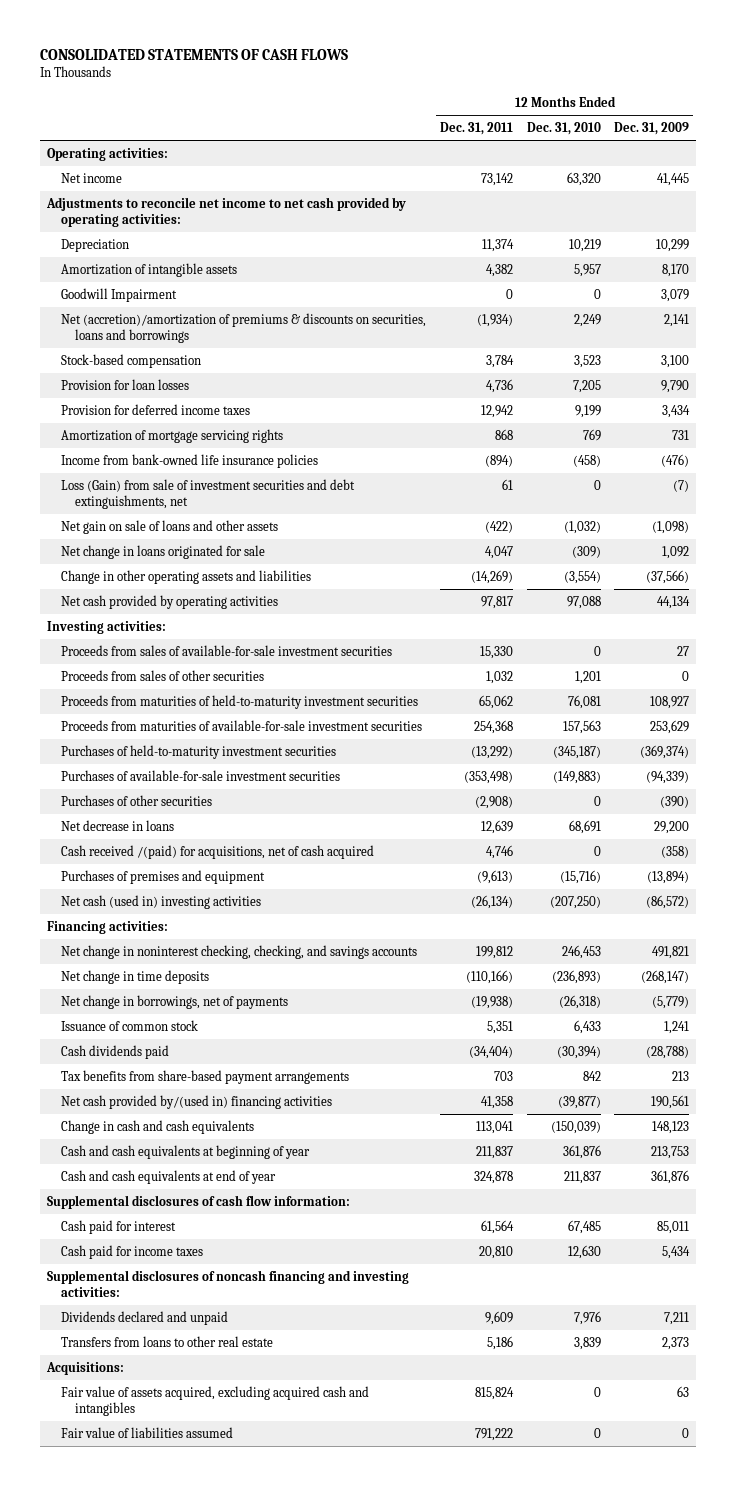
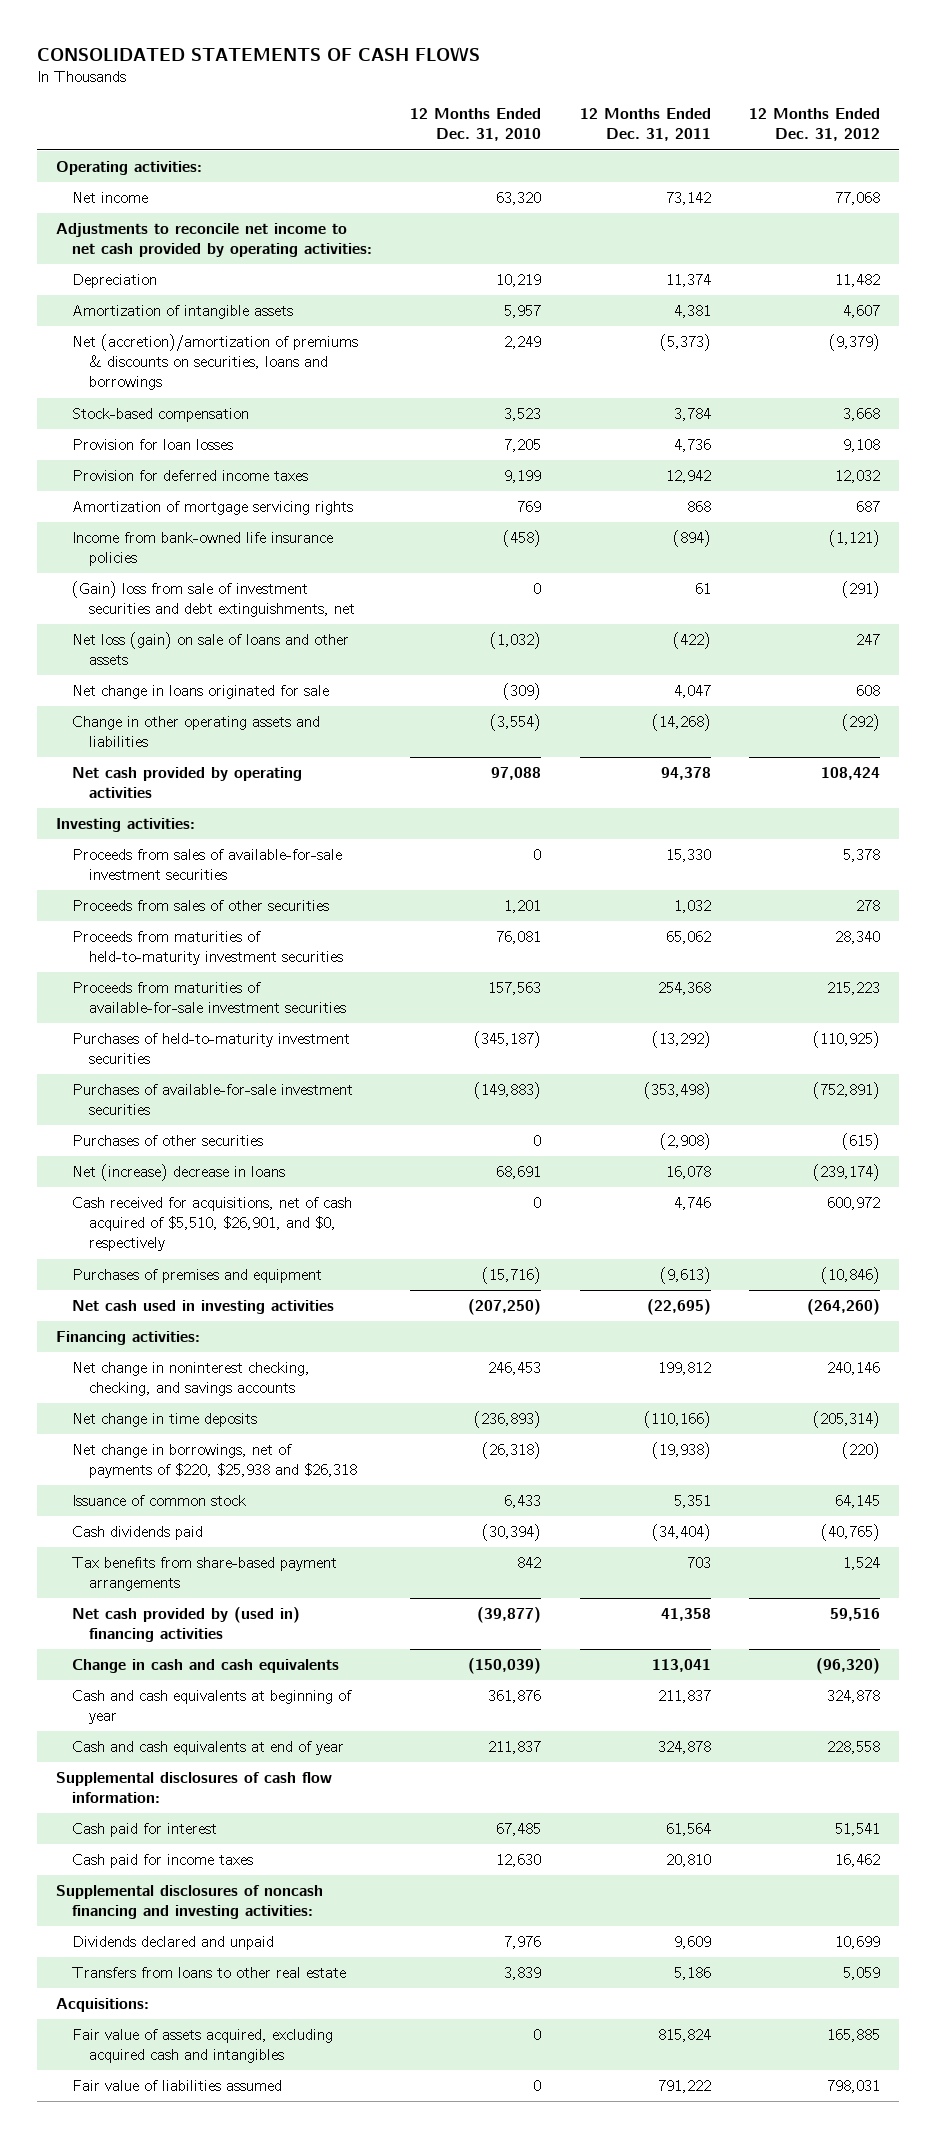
[614,122,690,136] Dec. 31, 2009 -> none
none -> [748,108,880,142] 12 Months Ended Dec. 31, 2012
[60,287,177,302] Goodwill Impairment -> none
[485,263,513,277] 4,382 -> [673,305,711,319] 4,381
[476,313,513,327] (1,934) -> [659,334,711,352] (5,373)
[60,478,355,510] Loss (Gain) from sale of investment securities and debt extinguishments, net -> [72,581,355,618] (Gain) loss from sale of investment securities and debt extinguishments, net
[60,519,278,534] Net gain on sale of loans and other assets -> [72,632,350,666] Net loss (gain) on sale of loans and other assets
[470,569,513,584] (14,269) -> [651,714,711,732] (14,268)
[480,595,513,609] 97,817 -> [660,767,711,781] 94,378
[60,819,174,831] Net decrease in loans -> [72,1164,286,1182] Net (increase) decrease in loans
[480,819,513,834] 12,639 -> [665,1166,711,1180] 16,078
[60,844,374,859] Cash received /(paid) for acquisitions, net of cash acquired -> [72,1197,353,1252] Cash received for acquisitions, net of cash acquired of $5,510, $26,901, and $0, respectively
[60,894,261,909] Net cash (used in) investing activities -> [72,1300,335,1315] Net cash used in investing activities
[470,894,513,909] (26,134) -> [646,1299,711,1316] (22,695)
[60,994,288,1009] Net change in borrowings, net of payments -> [72,1444,357,1479] Net change in borrowings, net of payments of $220, $25,938 and $26,318
[60,1094,332,1109] Net cash provided by/(used in) financing activities -> [72,1607,301,1643] Net cash provided by (used in) financing activities

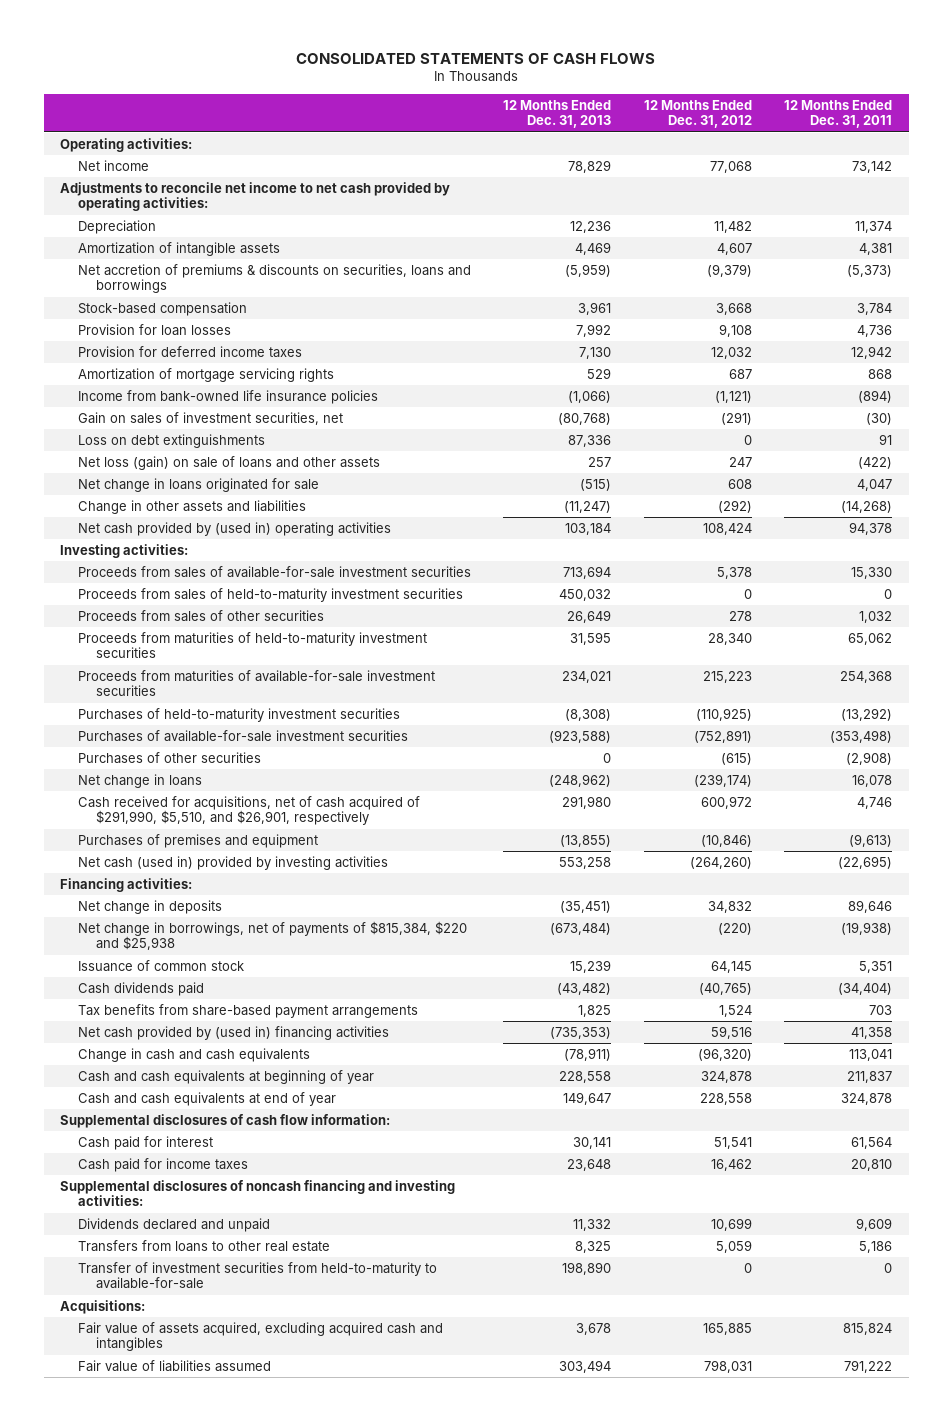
[410,108,542,142] 12 Months Ended Dec. 31, 2010 -> none
none -> [503,100,612,129] 12 Months Ended Dec. 31, 2013
[72,334,359,391] Net (accretion)/amortization of premiums & discounts on securities, loans and borrowings -> [77,263,471,294] Net accretion of premiums & discounts on securities, loans and borrowings
[72,581,355,618] (Gain) loss from sale of investment securities and debt extinguishments, net -> none
none -> [77,411,343,425] Gain on sales of investment securities, net
none -> [77,433,265,448] Loss on debt extinguishments
[72,716,321,748] Change in other operating assets and liabilities -> [77,499,306,514] Change in other assets and liabilities
[72,767,303,799] Net cash provided by operating activities -> [77,521,391,536] Net cash provided by (used in) operating activities
none -> [77,587,463,602] Proceeds from sales of held-to-maturity investment securities
[72,1164,286,1182] Net (increase) decrease in loans -> [77,773,202,788] Net change in loans
[72,1197,353,1252] Cash received for acquisitions, net of cash acquired of $5,510, $26,901, and $0, respectively -> [77,795,420,826] Cash received for acquisitions, net of cash acquired of $291,990, $5,510, and $26,901, respectively
[72,1300,335,1315] Net cash used in investing activities -> [77,855,388,870] Net cash (used in) provided by investing activities
[72,1362,311,1397] Net change in noninterest checking, checking, and savings accounts -> none
[72,1413,258,1428] Net change in time deposits -> [77,899,222,914] Net change in deposits
[643,1411,711,1429] (110,166) -> [848,899,893,913] 89,646
[812,1411,880,1429] (205,314) -> [707,900,752,913] 34,832
[72,1444,357,1479] Net change in borrowings, net of payments of $220, $25,938 and $26,318 -> [77,920,467,951] Net change in borrowings, net of payments of $815,384, $220 and $25,938
none -> [77,1261,437,1290] Transfer of investment securities from held-to-maturity to available-for-sale

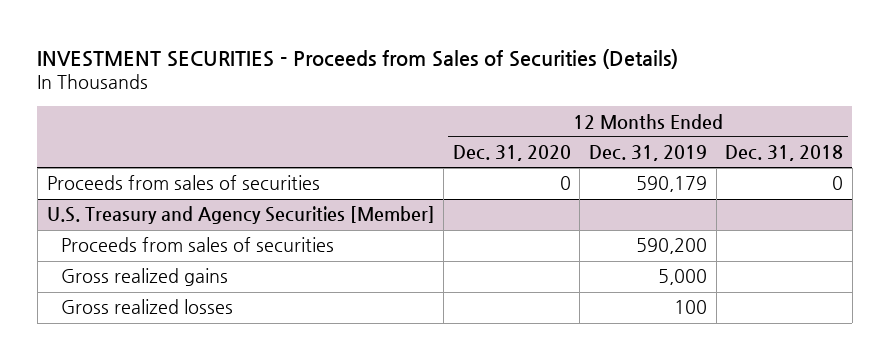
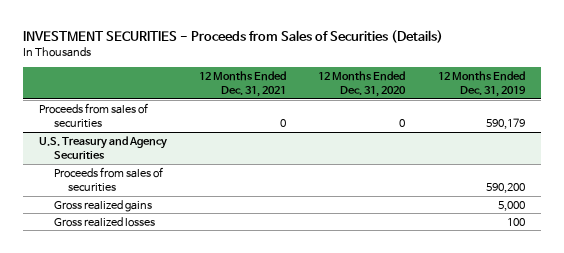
[725,145,844,162] Dec. 31, 2018 -> none
none -> [199,70,287,97] 12 Months Ended Dec. 31, 2021
[46,206,435,225] U.S. Treasury and Agency Securities [Member] -> [39,135,168,161] U.S. Treasury and Agency Securities

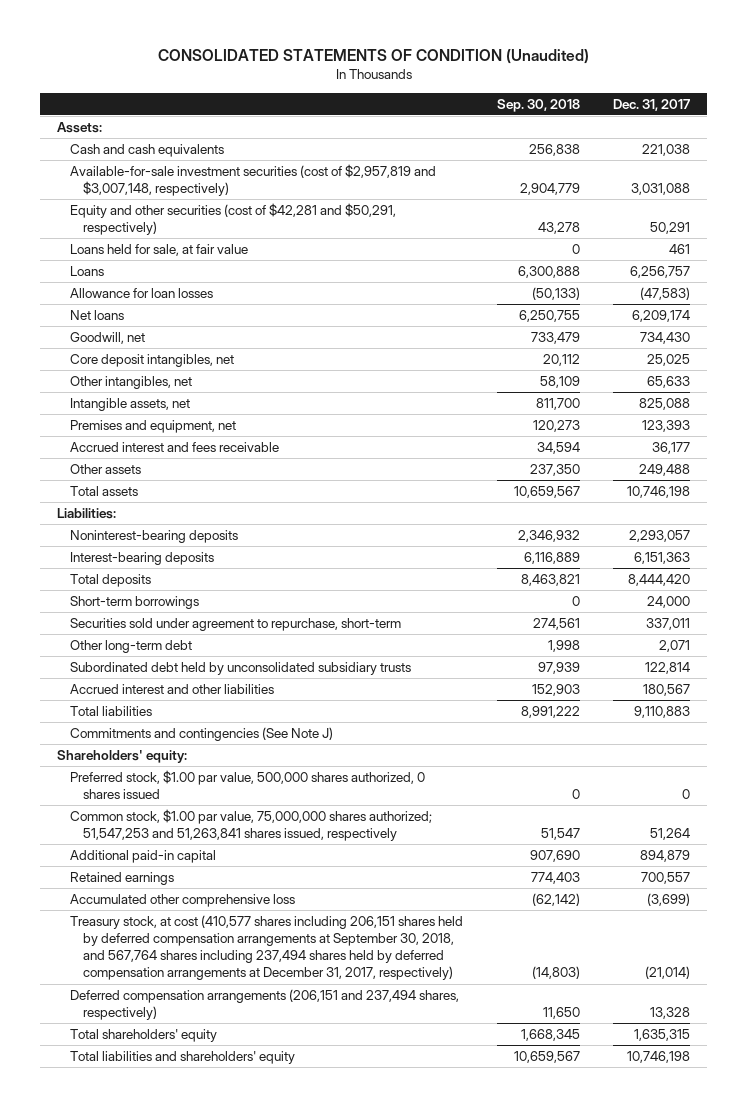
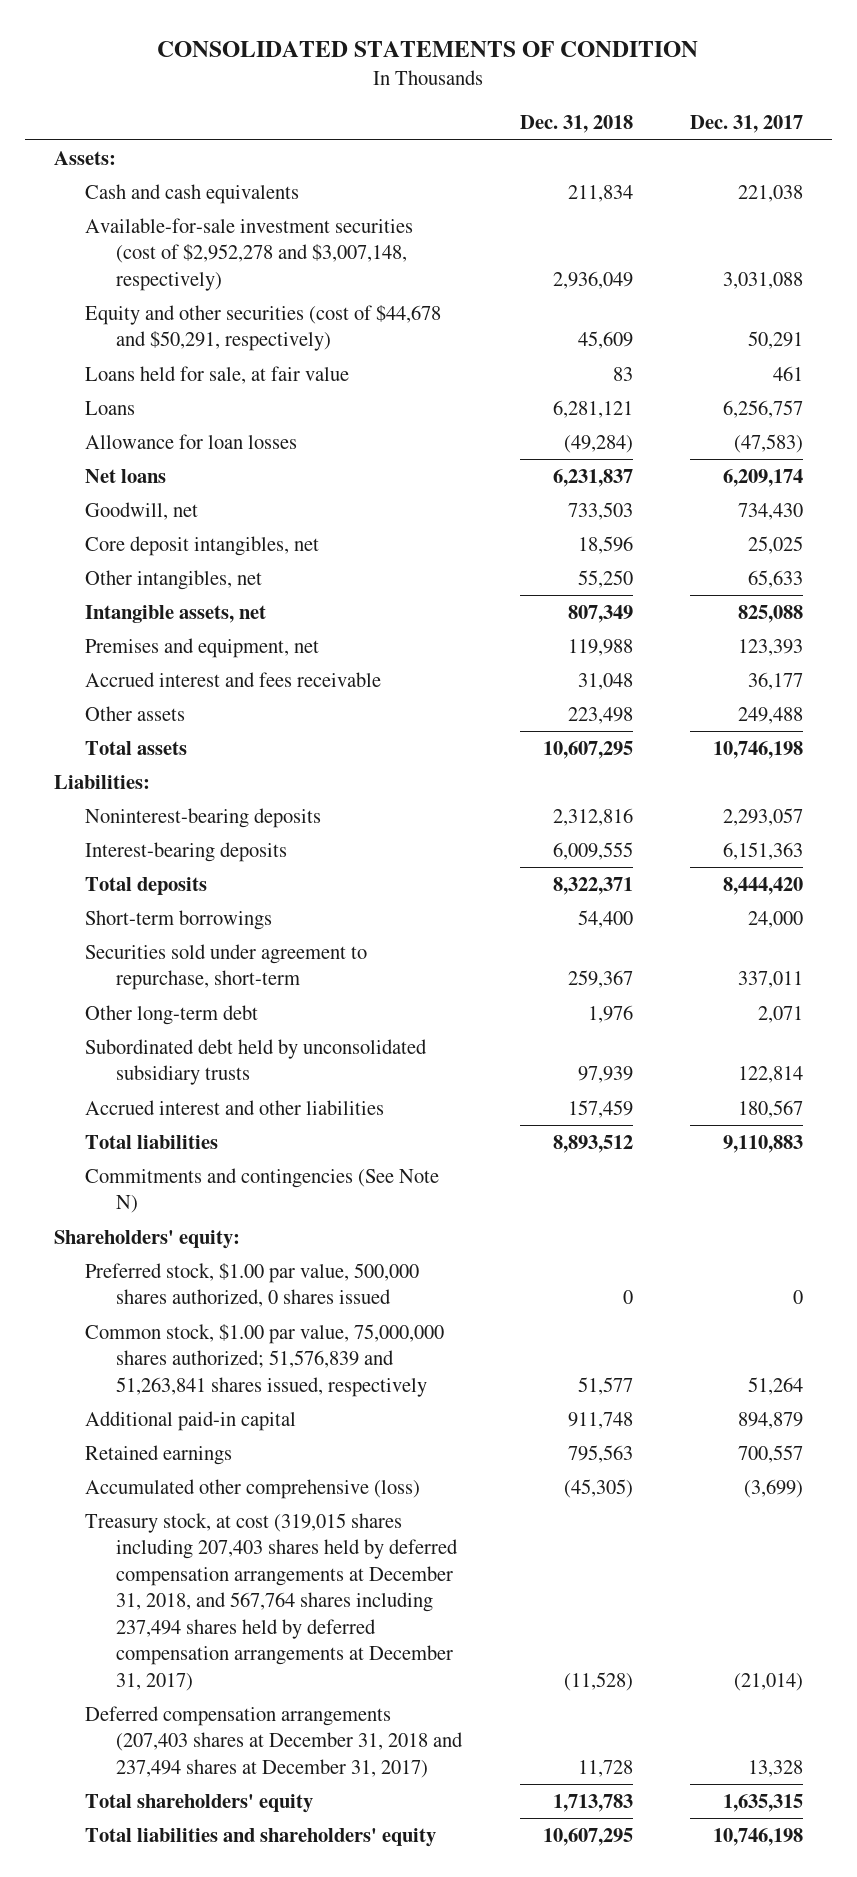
[157,48,589,64] CONSOLIDATED STATEMENTS OF CONDITION (Unaudited) -> [157,40,699,57] CONSOLIDATED STATEMENTS OF CONDITION
[496,98,580,112] Sep. 30, 2018 -> none
none -> [519,115,633,134] Dec. 31, 2018
[69,163,436,197] Available-for-sale investment securities (cost of $2,957,819 and $3,007,148, respectively) -> [85,217,414,291] Available-for-sale investment securities (cost of $2,952,278 and $3,007,148, respectively)
[69,202,396,236] Equity and other securities (cost of $42,281 and $50,291, respectively) -> [85,304,442,352] Equity and other securities (cost of $44,678 and $50,291, respectively)
[69,726,333,741] Commitments and contingencies (See Note J) -> [85,1167,440,1214] Commitments and contingencies (See Note N)
[69,808,432,842] Common stock, $1.00 par value, 75,000,000 shares authorized; 51,547,253 and 51,263,841 shares issued, respectively -> [85,1323,445,1397] Common stock, $1.00 par value, 75,000,000 shares authorized; 51,576,839 and 51,263,841 shares issued, respectively
[69,893,295,907] Accumulated other comprehensive loss -> [85,1478,421,1499] Accumulated other comprehensive (loss)
[69,914,463,981] Treasury stock, at cost (410,577 shares including 206,151 shares held by deferred compensation arrangements at September 30, 2018, and 567,764 shares including 237,494 shares held by deferred compensation arrangements at December 31, 2017, respectively) -> [85,1512,459,1691] Treasury stock, at cost (319,015 shares including 207,403 shares held by deferred compensation arrangements at December 31, 2018, and 567,764 shares including 237,494 shares held by deferred compensation arrangements at December 31, 2017)
[69,988,459,1021] Deferred compensation arrangements (206,151 and 237,494 shares, respectively) -> [85,1705,464,1778] Deferred compensation arrangements (207,403 shares at December 31, 2018 and 237,494 shares at December 31, 2017)

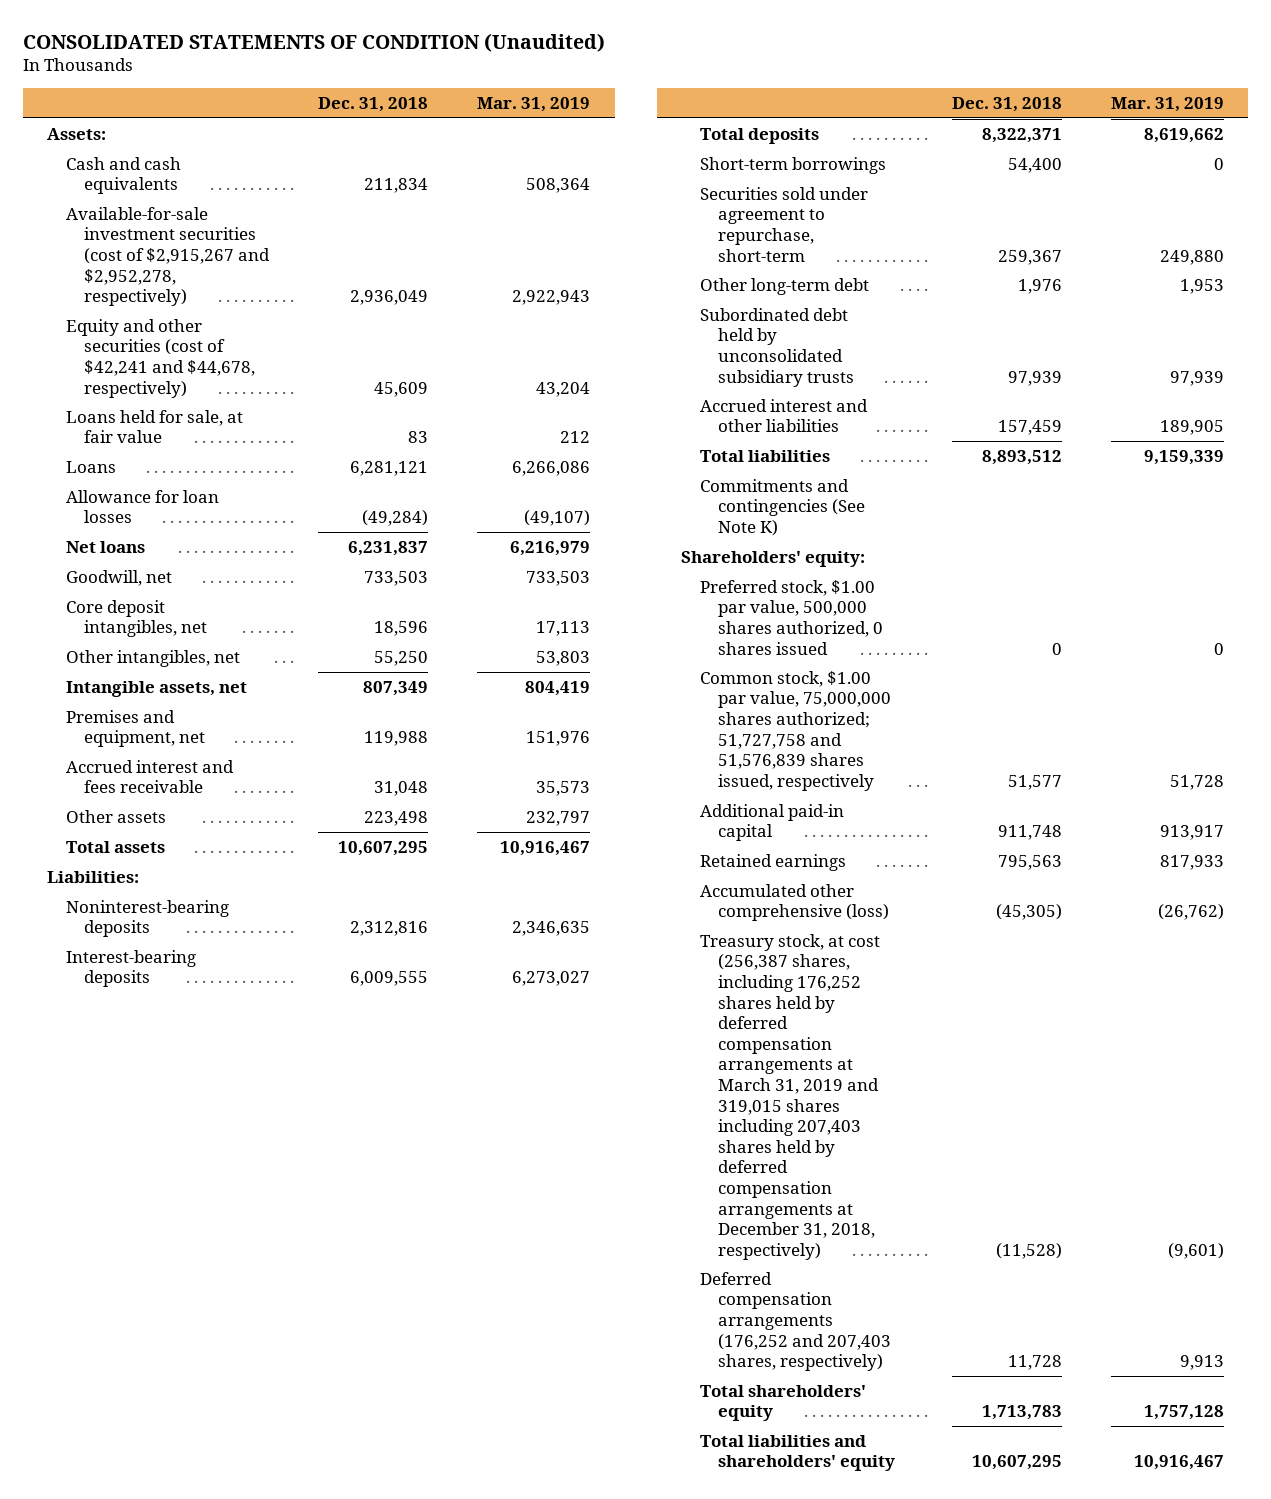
[157,40,699,57] CONSOLIDATED STATEMENTS OF CONDITION -> [22,32,605,52] CONSOLIDATED STATEMENTS OF CONDITION (Unaudited)
[690,115,804,134] Dec. 31, 2017 -> none
none -> [477,96,591,112] Mar. 31, 2019
[85,217,414,291] Available-for-sale investment securities (cost of $2,952,278 and $3,007,148, respectively) -> [65,206,271,307] Available-for-sale investment securities (cost of $2,915,267 and $2,952,278, respectively)
[85,304,442,352] Equity and other securities (cost of $44,678 and $50,291, respectively) -> [65,318,256,398] Equity and other securities (cost of $42,241 and $44,678, respectively)
[85,1167,440,1214] Commitments and contingencies (See Note N) -> [699,478,866,537] Commitments and contingencies (See Note K)
[85,1323,445,1397] Common stock, $1.00 par value, 75,000,000 shares authorized; 51,576,839 and 51,263,841 shares issued, respectively -> [699,670,892,791] Common stock, $1.00 par value, 75,000,000 shares authorized; 51,727,758 and 51,576,839 shares issued, respectively
[85,1512,459,1691] Treasury stock, at cost (319,015 shares including 207,403 shares held by deferred compensation arrangements at December 31, 2018, and 567,764 shares including 237,494 shares held by deferred compensation arrangements at December 31, 2017) -> [699,933,880,1260] Treasury stock, at cost (256,387 shares, including 176,252 shares held by deferred compensation arrangements at March 31, 2019 and 319,015 shares including 207,403 shares held by deferred compensation arrangements at December 31, 2018, respectively)
[85,1705,464,1778] Deferred compensation arrangements (207,403 shares at December 31, 2018 and 237,494 shares at December 31, 2017) -> [699,1271,892,1372] Deferred compensation arrangements (176,252 and 207,403 shares, respectively)

